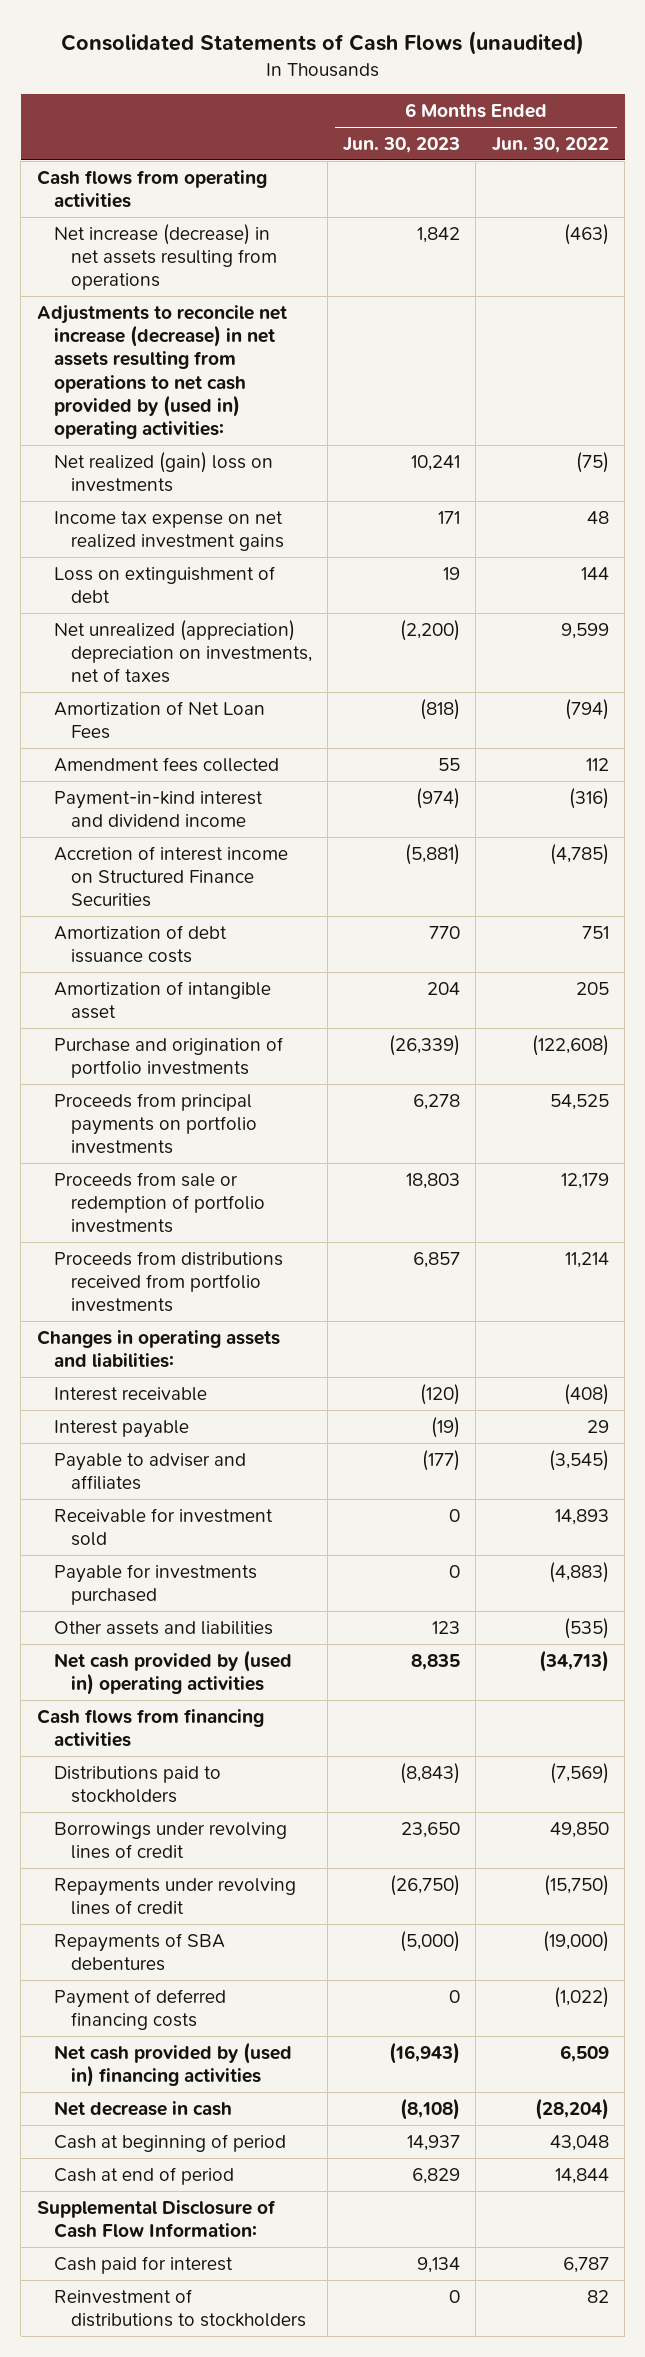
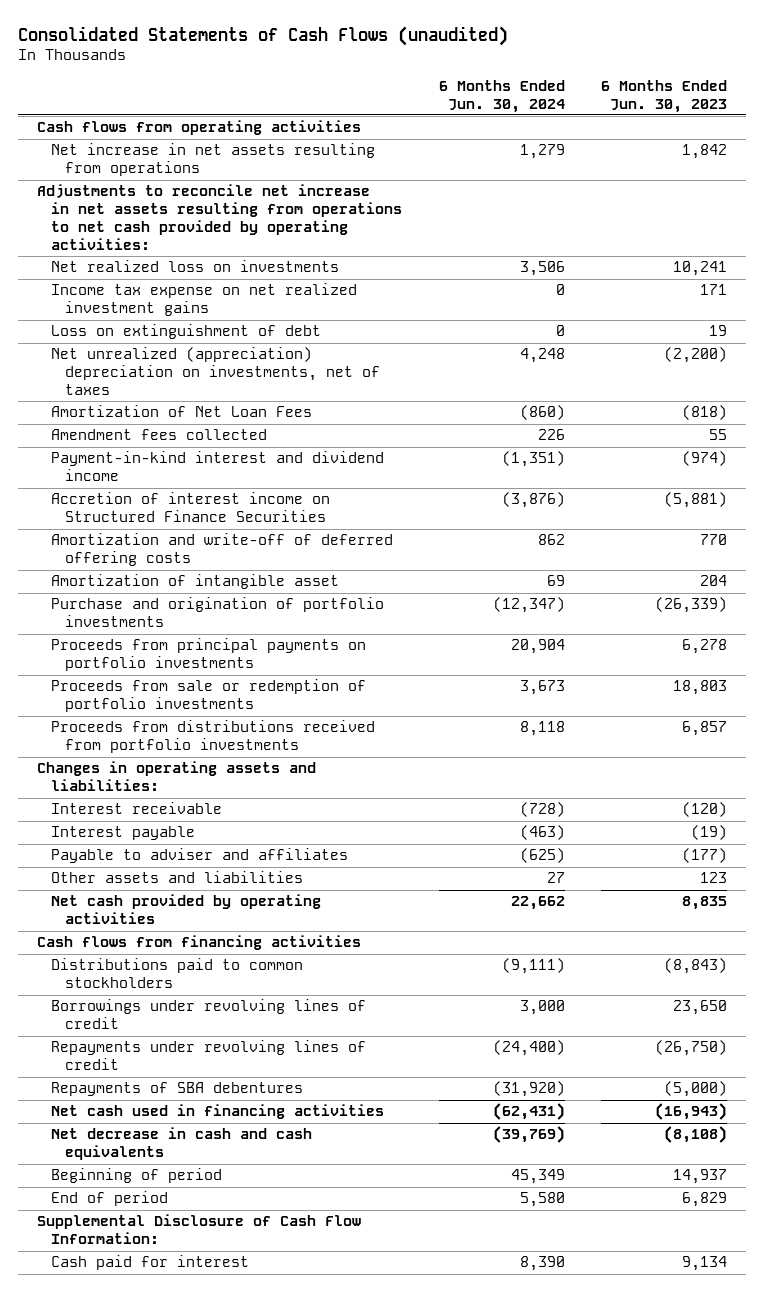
[491,136,609,153] Jun. 30, 2022 -> none
none -> [438,79,565,113] 6 Months Ended Jun. 30, 2024
[53,223,277,291] Net increase (decrease) in net assets resulting from operations -> [50,143,375,177] Net increase in net assets resulting from operations
[36,304,287,440] Adjustments to reconcile net increase (decrease) in net assets resulting from operations to net cash provided by (used in) operating activities: -> [36,184,402,250] Adjustments to reconcile net increase in net assets resulting from operations to net cash provided by operating activities:
[53,451,273,493] Net realized (gain) loss on investments -> [50,260,339,273] Net realized loss on investments
[53,924,227,964] Amortization of debt issuance costs -> [50,533,393,567] Amortization and write-off of deferred offering costs
[53,1507,273,1547] Receivable for investment sold -> none
[53,1563,257,1606] Payable for investments purchased -> none
[53,1649,292,1696] Net cash provided by (used in) operating activities -> [50,894,321,925] Net cash provided by operating activities
[53,1765,221,1804] Distributions paid to stockholders -> [50,958,303,989] Distributions paid to common stockholders
[53,1988,226,2031] Payment of deferred financing costs -> none
[53,2041,292,2088] Net cash provided by (used in) financing activities -> [50,1104,384,1120] Net cash used in financing activities
[53,2100,232,2116] Net decrease in cash -> [50,1127,312,1161] Net decrease in cash and cash equivalents
[53,2133,286,2152] Cash at beginning of period -> [50,1168,222,1184] Beginning of period
[53,2166,234,2185] Cash at end of period -> [50,1191,168,1207] End of period
[53,2288,306,2328] Reinvestment of distributions to stockholders -> none

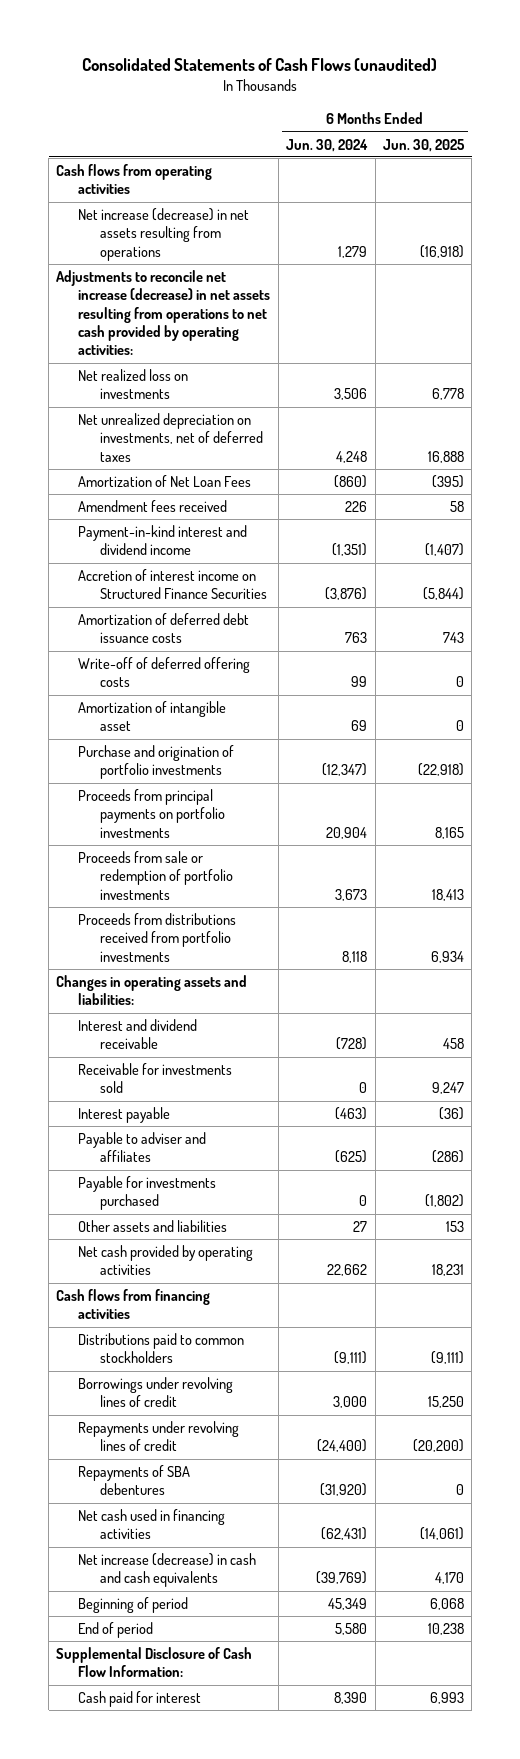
[601,79,728,113] 6 Months Ended Jun. 30, 2023 -> none
none -> [382,138,465,152] Jun. 30, 2025
[50,143,375,177] Net increase in net assets resulting from operations -> [78,208,250,261] Net increase (decrease) in net assets resulting from operations
[36,184,402,250] Adjustments to reconcile net increase in net assets resulting from operations to net cash provided by operating activities: -> [56,270,271,356] Adjustments to reconcile net increase (decrease) in net assets resulting from operations to net cash provided by operating activities:
[50,283,357,317] Income tax expense on net realized investment gains -> none
[50,324,321,340] Loss on extinguishment of debt -> none
[50,347,381,396] Net unrealized (appreciation) depreciation on investments, net of taxes -> [78,413,264,462] Net unrealized depreciation on investments, net of deferred taxes
[50,429,267,441] Amendment fees collected -> [78,500,228,513] Amendment fees received
[50,533,393,567] Amortization and write-off of deferred offering costs -> [78,613,250,644] Amortization of deferred debt issuance costs
[537,534,565,546] 862 -> [345,632,368,644] 763
none -> [78,657,251,688] Write-off of deferred offering costs
[50,802,222,815] Interest receivable -> [78,1019,198,1050] Interest and dividend receivable
none -> [78,1063,233,1094] Receivable for investments sold
none -> [78,1176,217,1211] Payable for investments purchased
[50,1127,312,1161] Net decrease in cash and cash equivalents -> [78,1553,257,1588] Net increase (decrease) in cash and cash equivalents

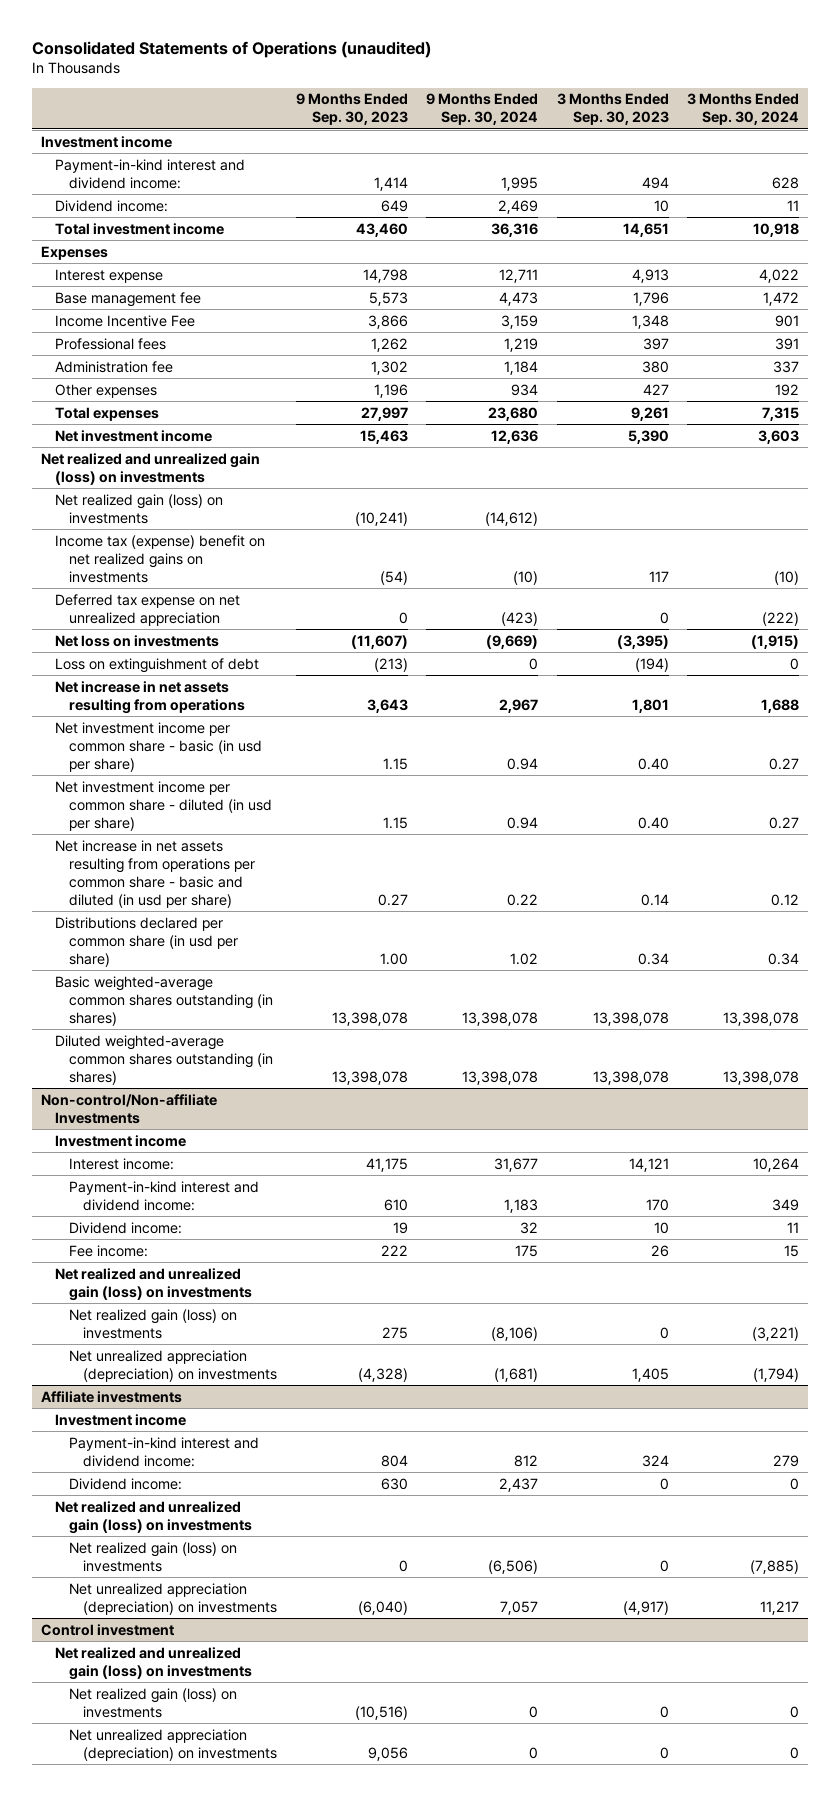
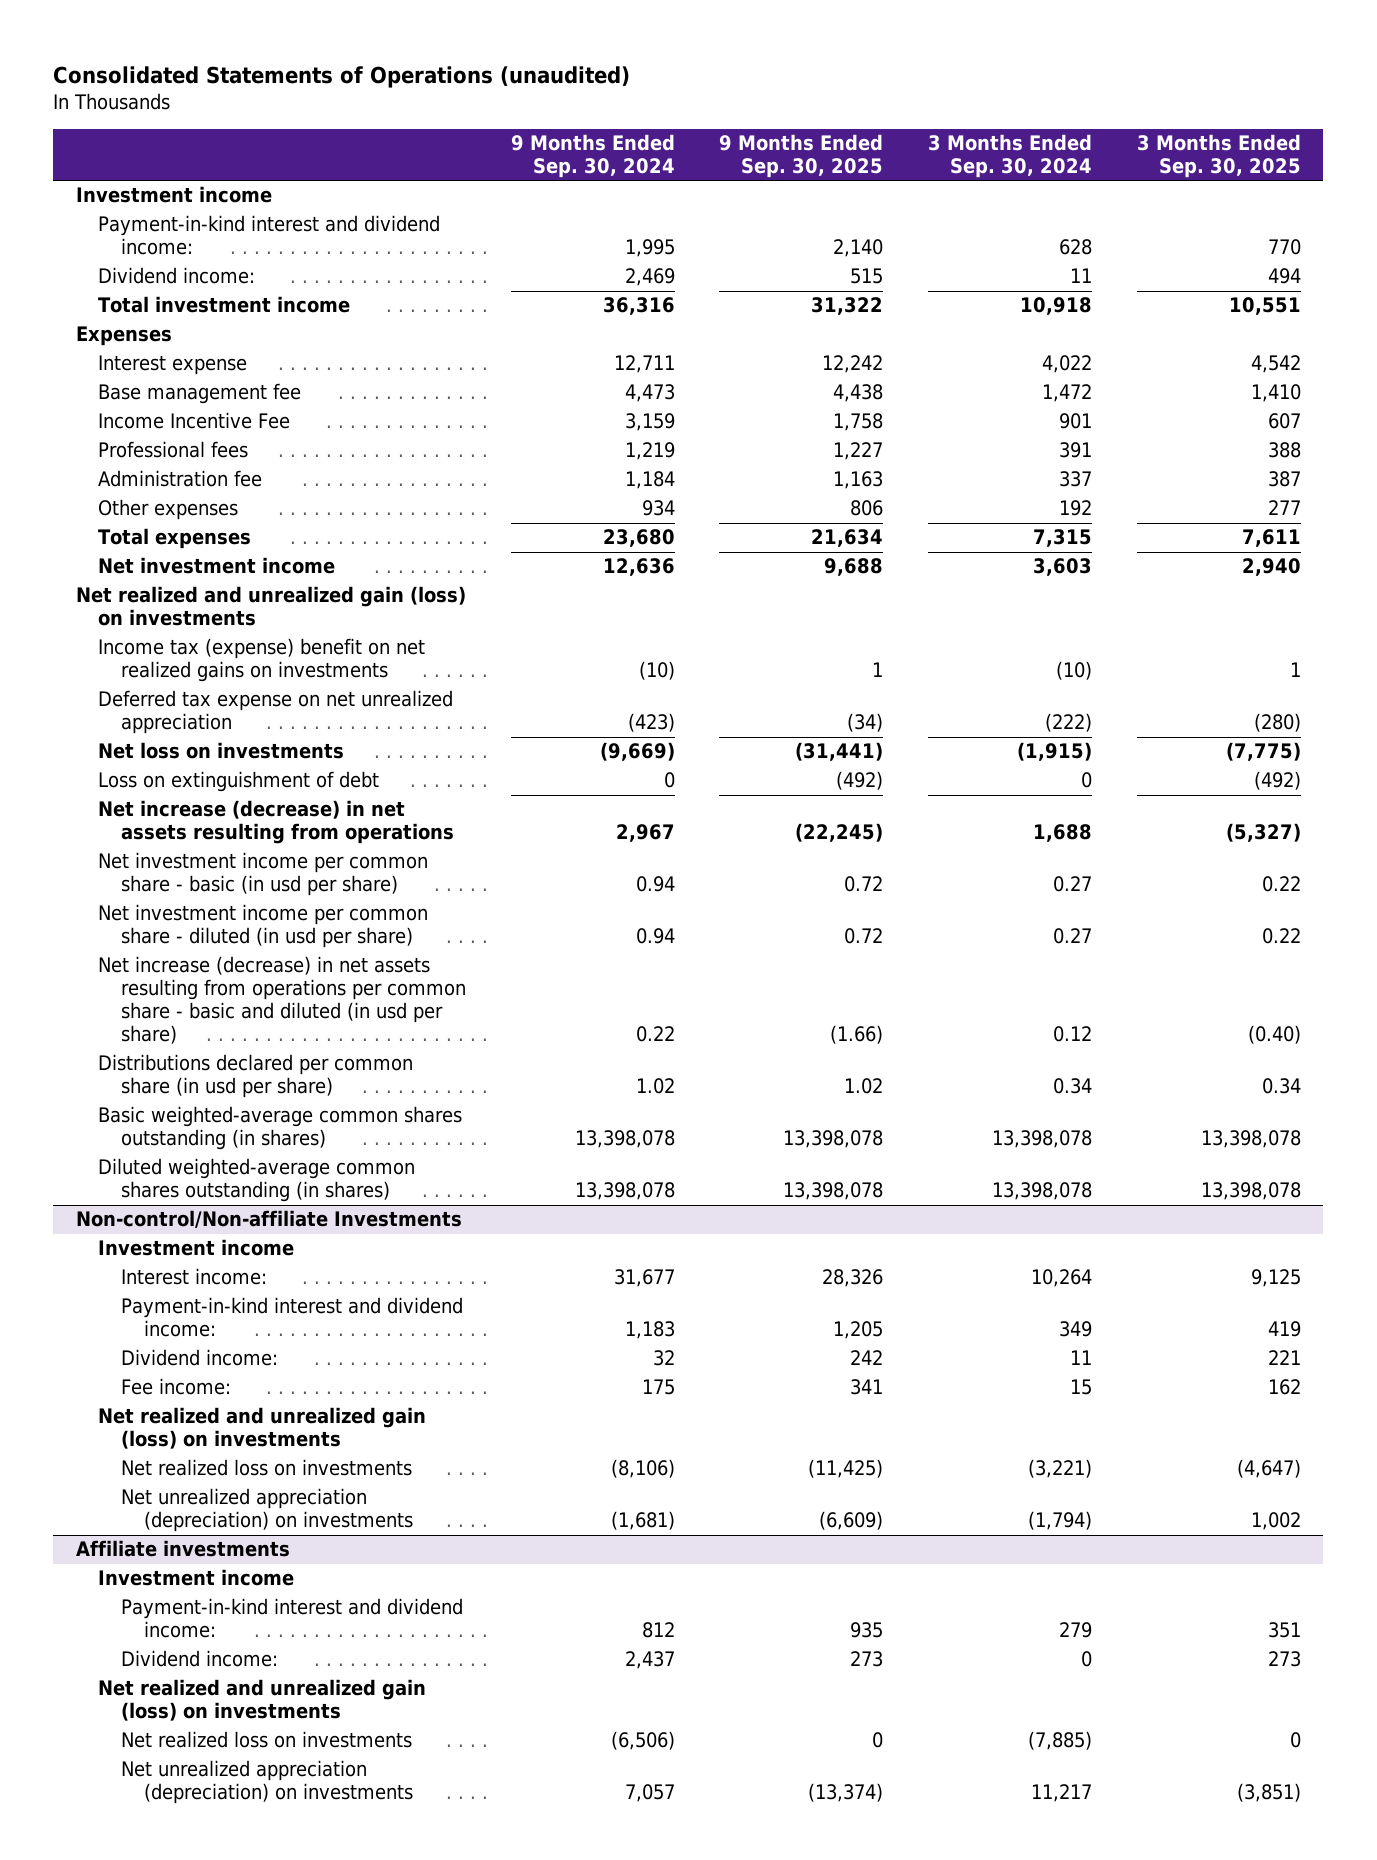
[295,93,408,126] 9 Months Ended Sep. 30, 2023 -> none
[556,93,669,126] 3 Months Ended Sep. 30, 2023 -> none
none -> [719,133,884,179] 9 Months Ended Sep. 30, 2025
none -> [1137,133,1302,179] 3 Months Ended Sep. 30, 2025
[55,493,224,524] Net realized gain (loss) on investments -> none
[55,680,246,714] Net increase in net assets resulting from operations -> [98,800,454,845] Net increase (decrease) in net assets resulting from operations
[55,839,256,908] Net increase in net assets resulting from operations per common share - basic and diluted (in usd per share) -> [98,956,466,1045] Net increase (decrease) in net assets resulting from operations per common share - basic and diluted (in usd per share)
[69,1308,238,1339] Net realized gain (loss) on investments -> [120,1459,412,1477] Net realized loss on investments
[69,1541,238,1572] Net realized gain (loss) on investments -> [120,1731,412,1749] Net realized loss on investments
[41,1623,175,1636] Control investment -> none
[55,1646,253,1680] Net realized and unrealized gain (loss) on investments -> none
[69,1687,238,1718] Net realized gain (loss) on investments -> none
[69,1728,278,1761] Net unrealized appreciation (depreciation) on investments -> none

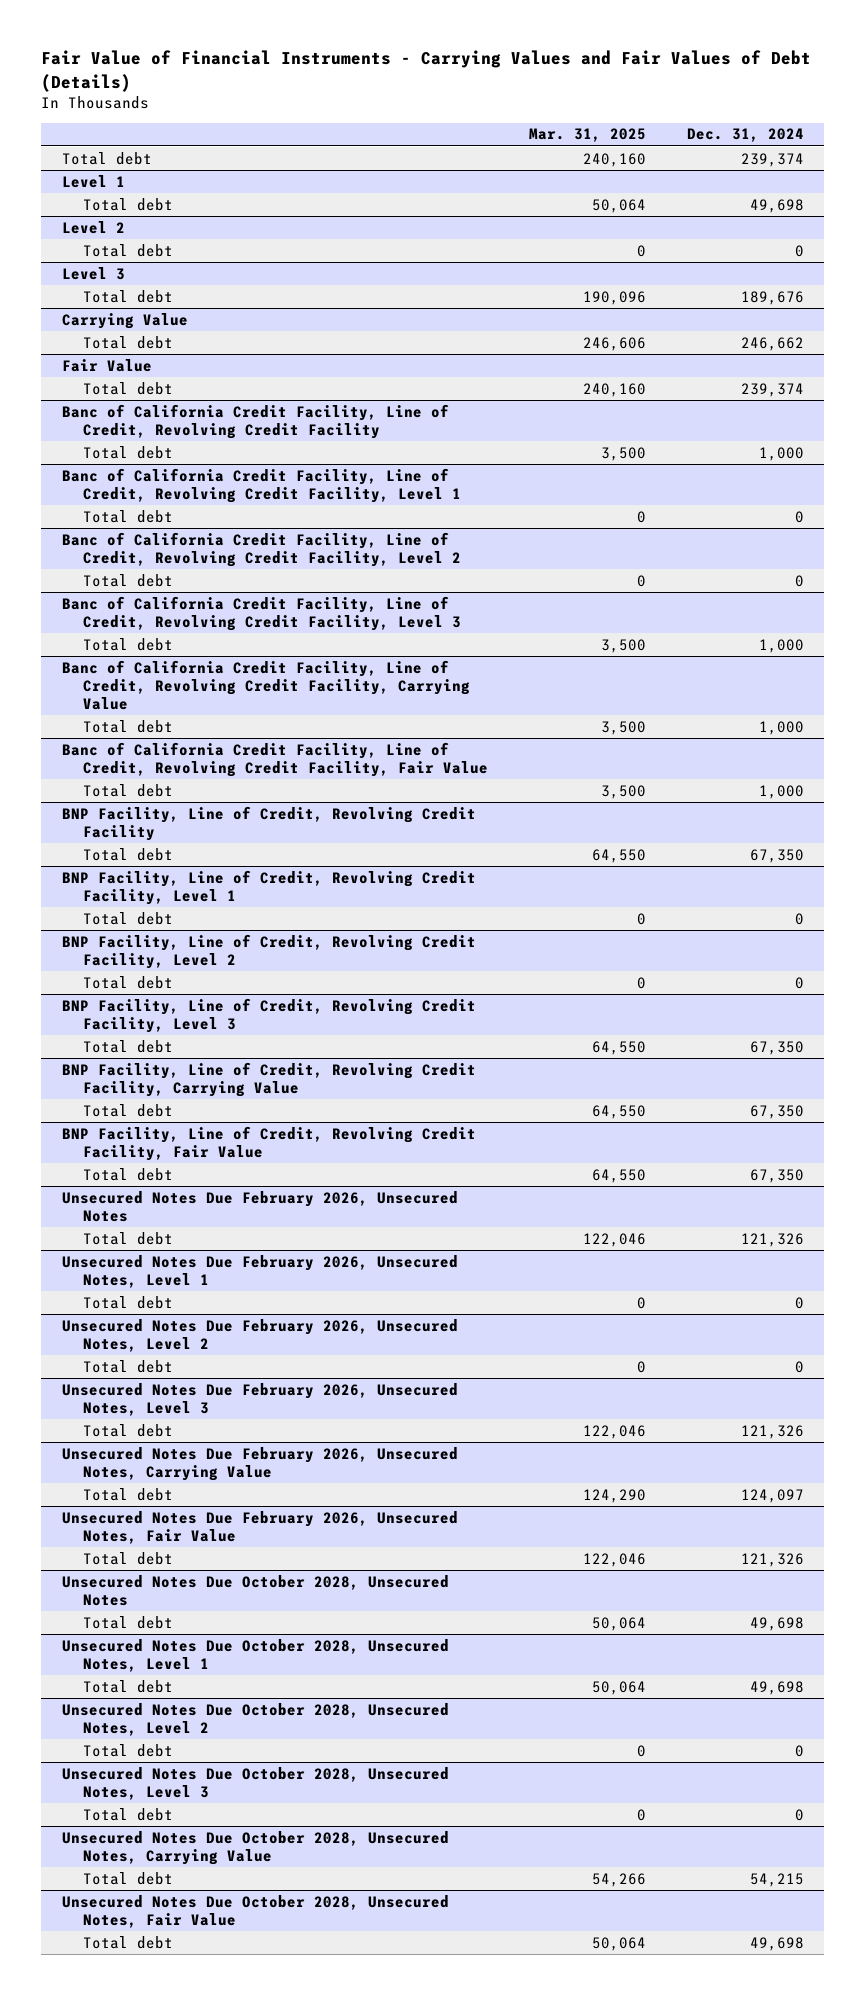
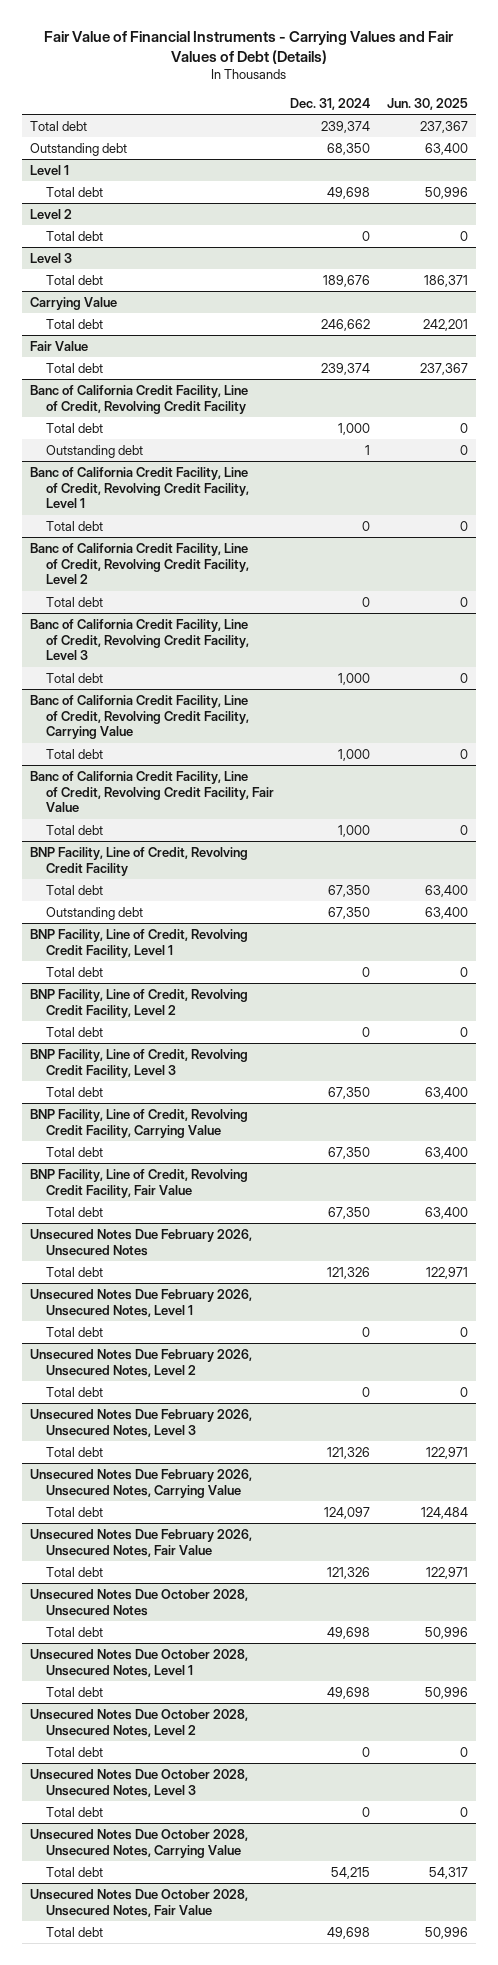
[528,128,646,143] Mar. 31, 2025 -> none
none -> [387,97,469,110] Jun. 30, 2025
none -> [29,142,127,156] Outstanding debt
none -> [45,444,143,458] Outstanding debt
none -> [45,906,143,920] Outstanding debt

